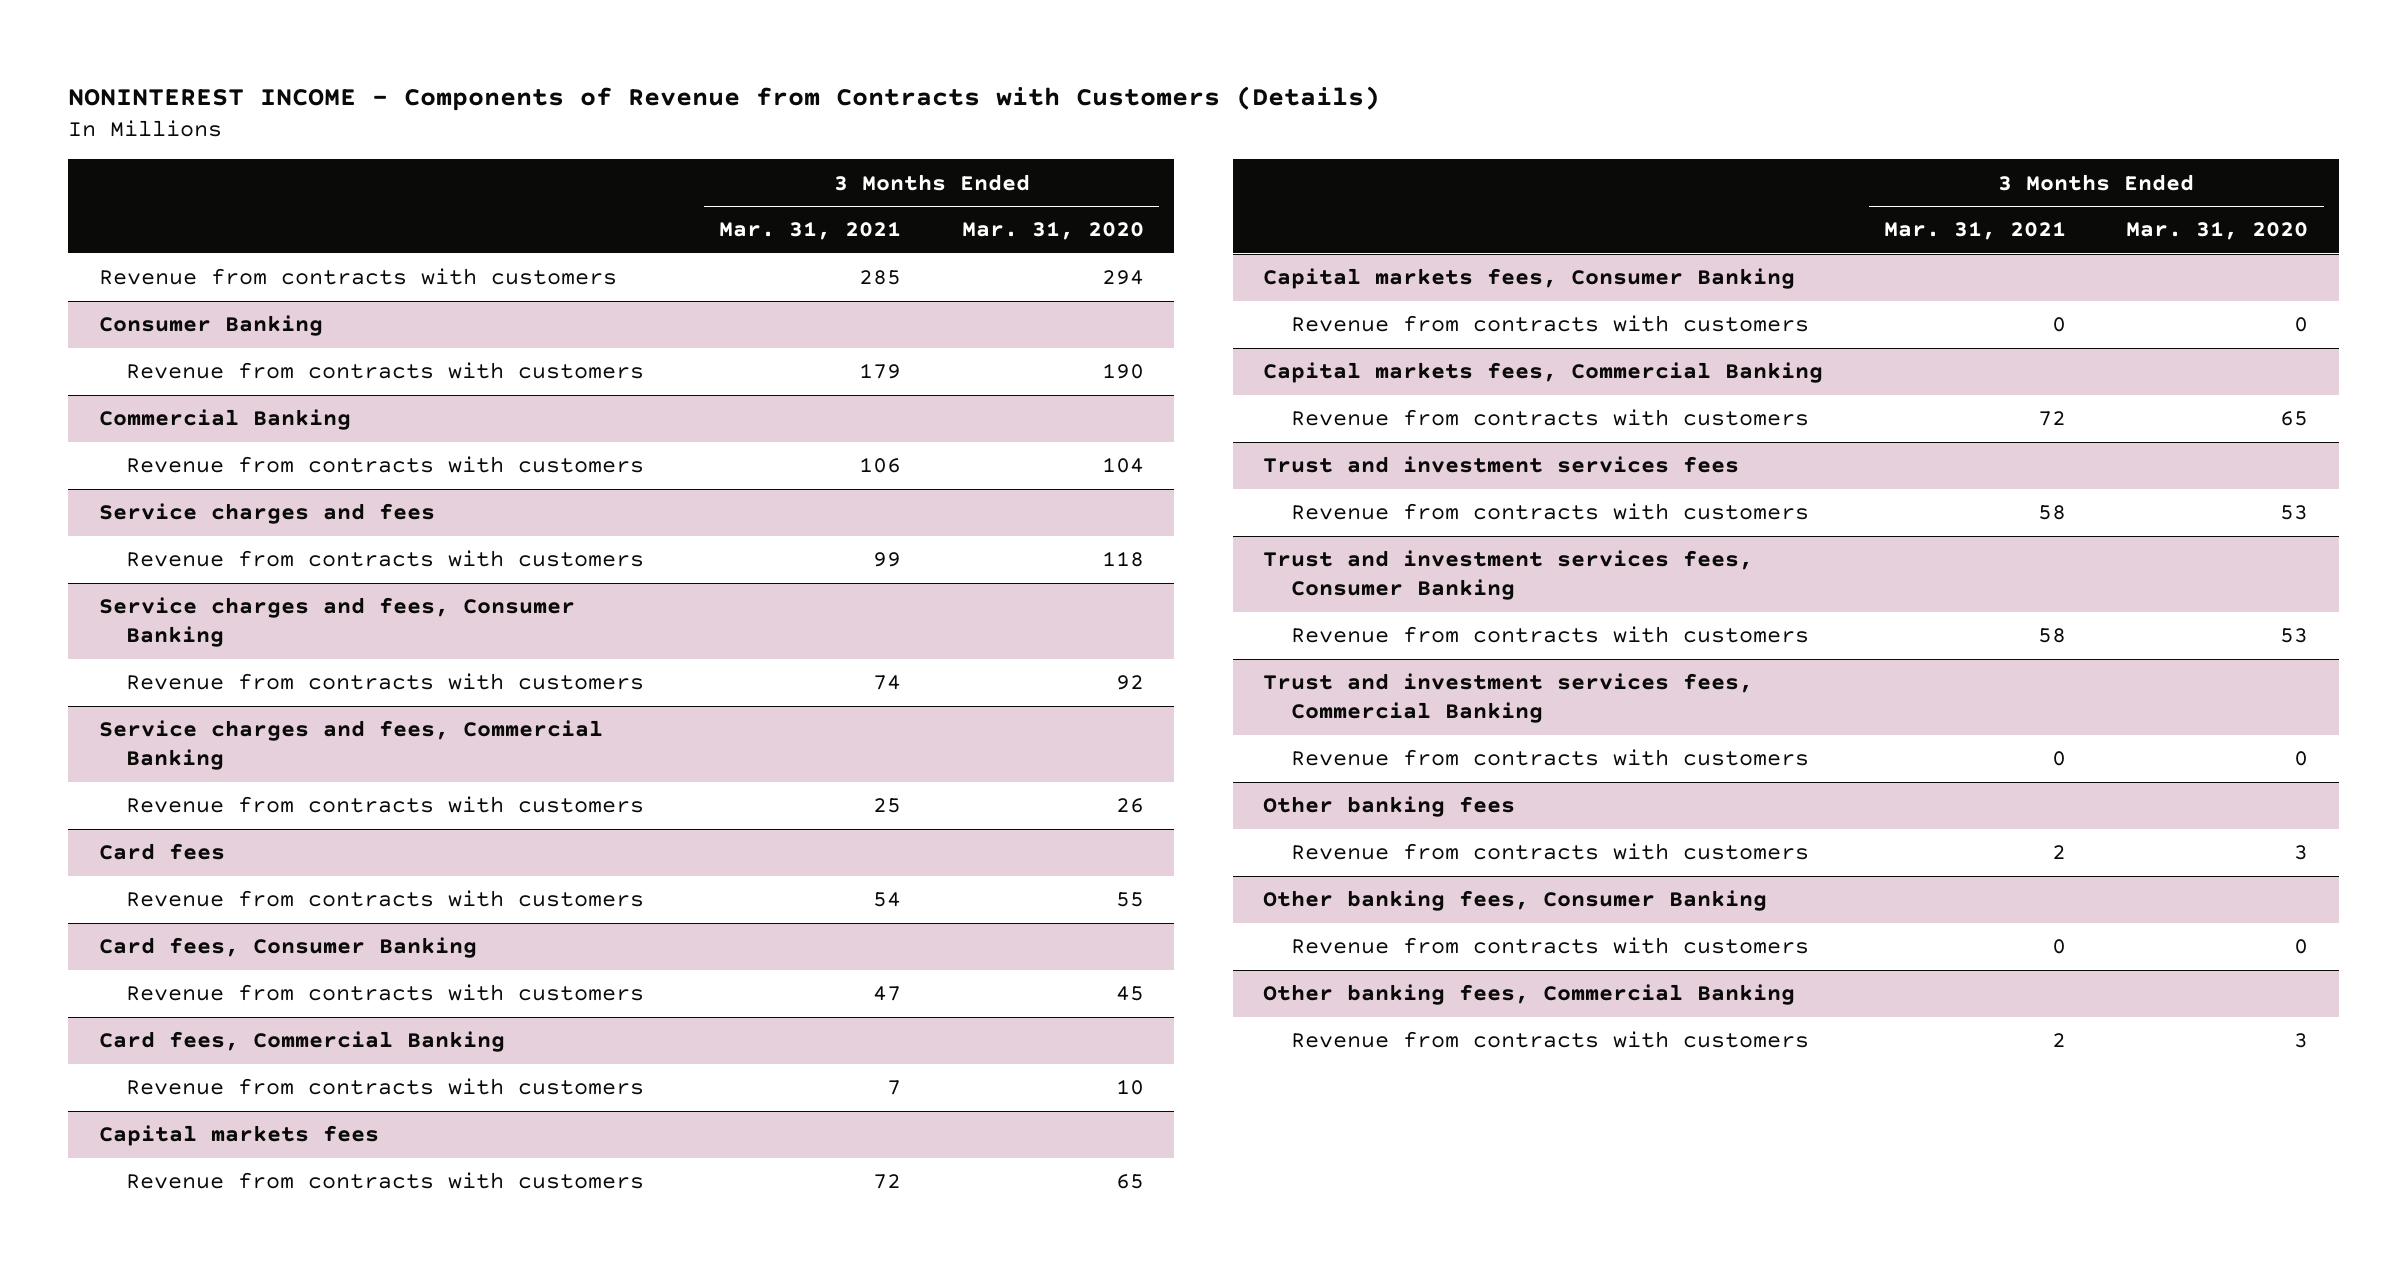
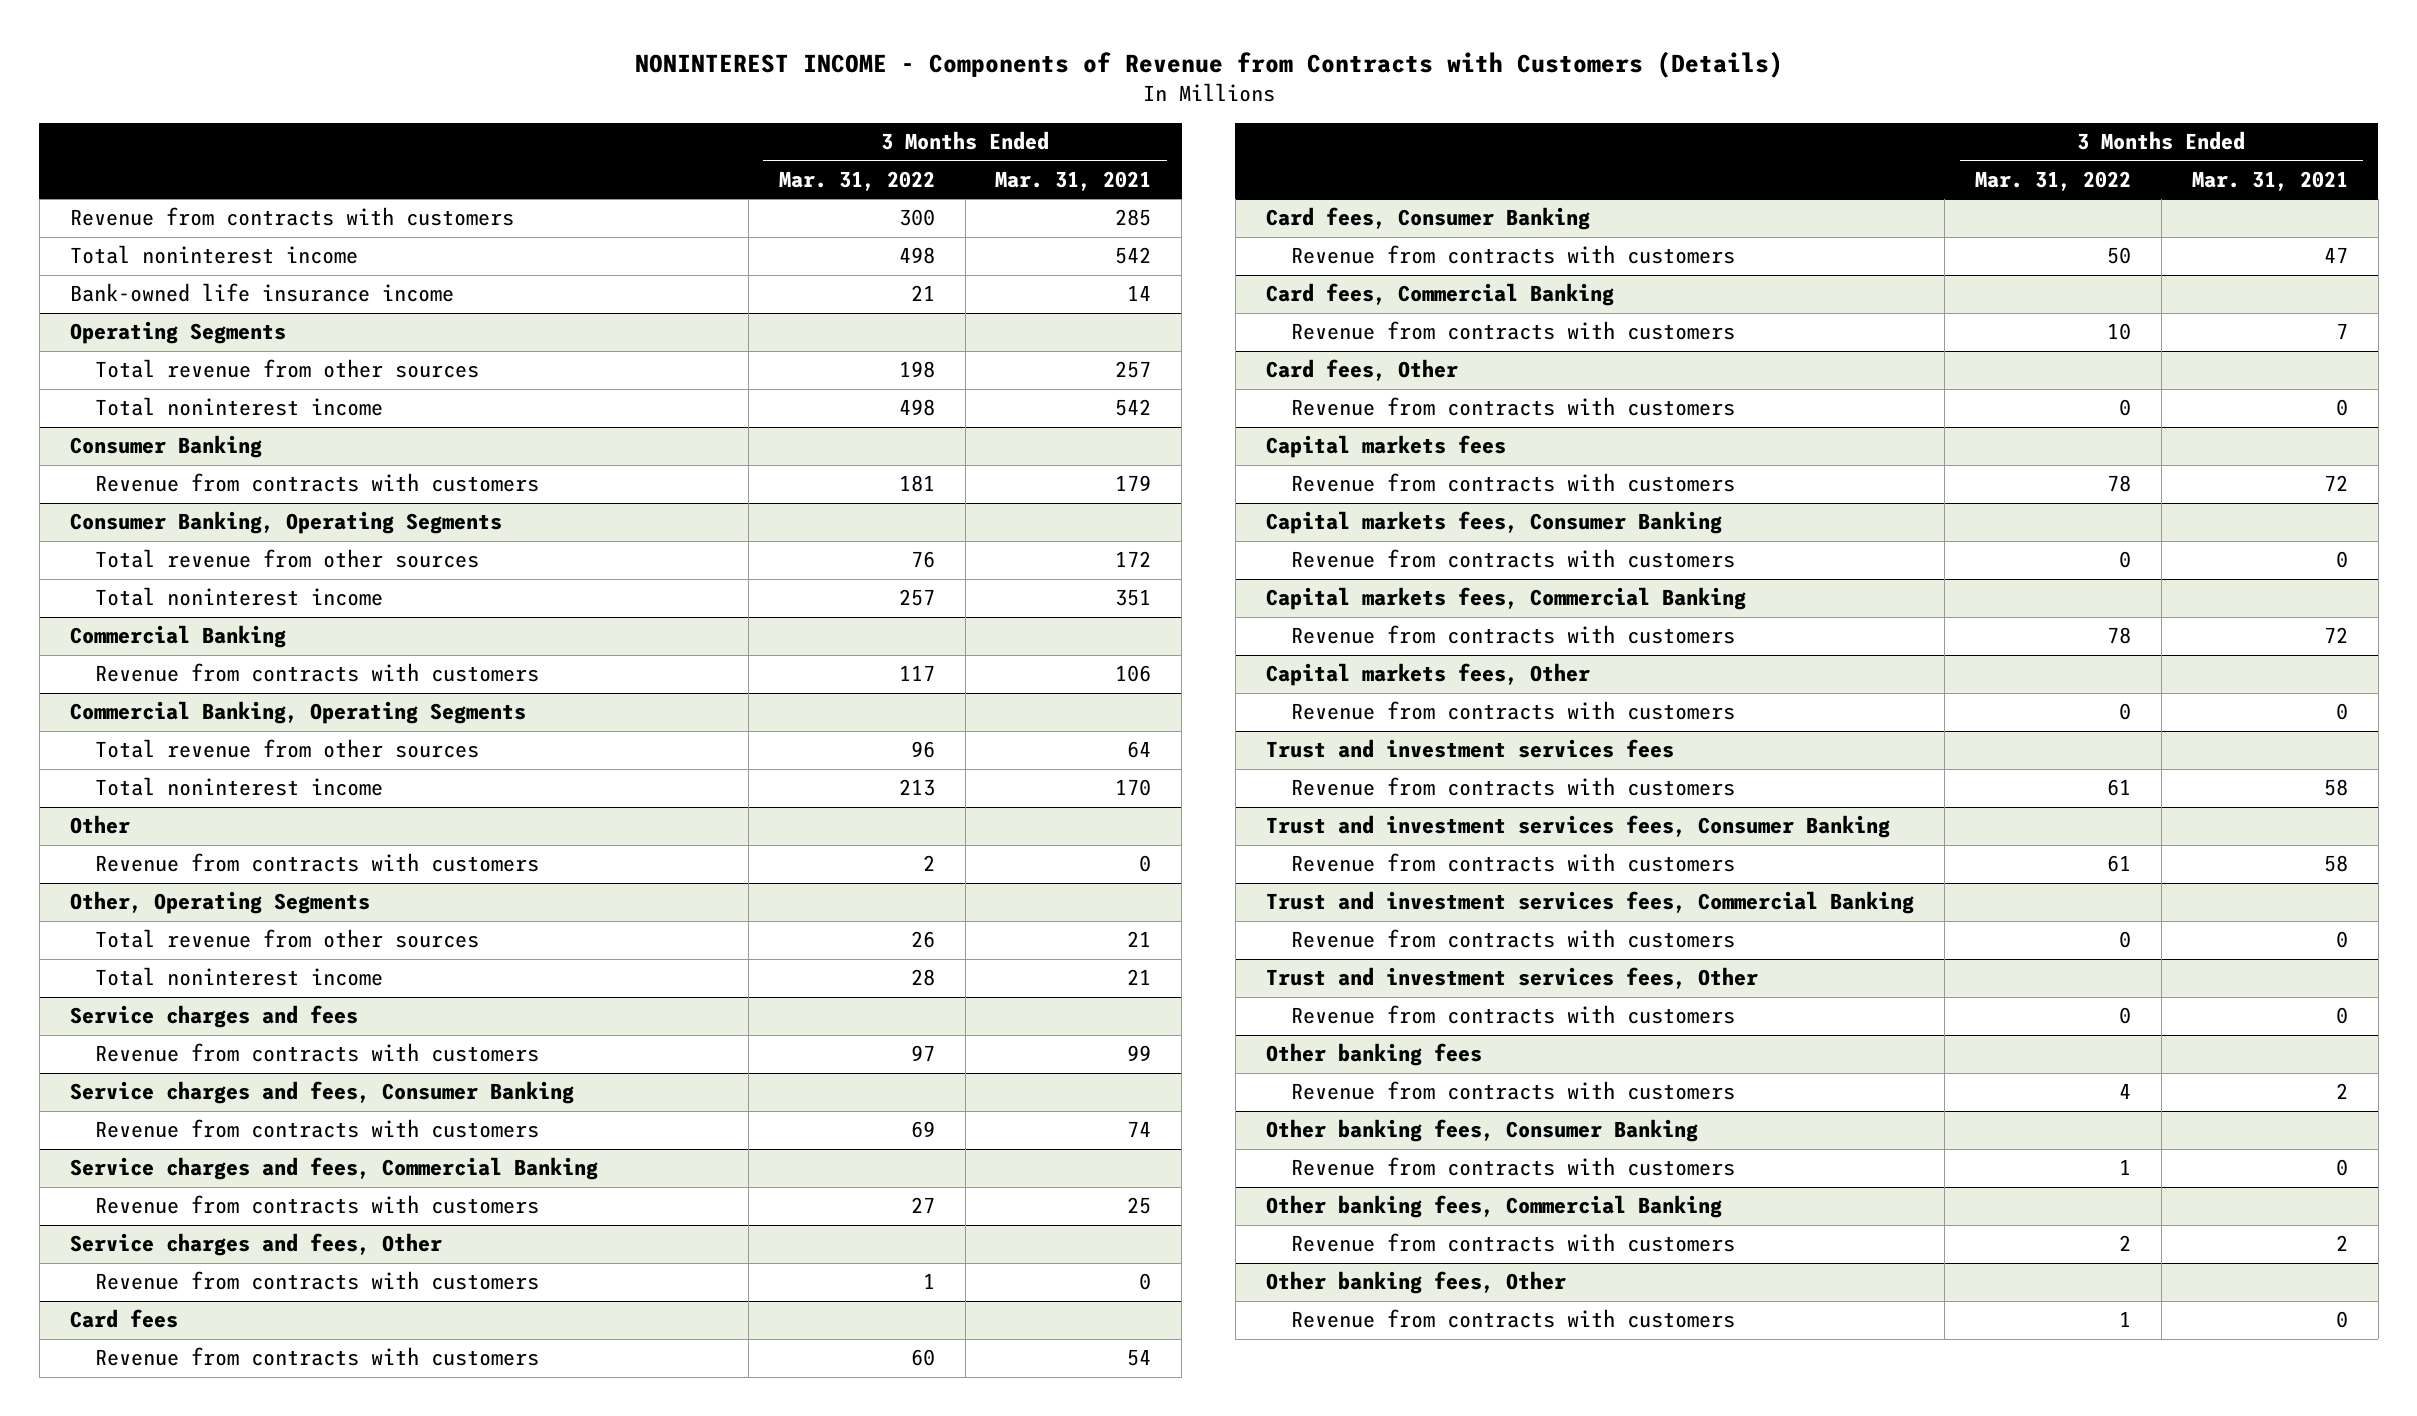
[961,221,1144,241] Mar. 31, 2020 -> none
none -> [778,171,935,192] Mar. 31, 2022
none -> [69,245,358,265] Total noninterest income
none -> [69,283,454,303] Bank-owned life insurance income
none -> [69,321,286,345] Operating Segments
none -> [94,359,479,379] Total revenue from other sources
none -> [94,397,383,417] Total noninterest income
none -> [69,511,502,535] Consumer Banking, Operating Segments
none -> [94,549,479,569] Total revenue from other sources
none -> [94,587,383,607] Total noninterest income
none -> [69,701,526,725] Commercial Banking, Operating Segments
none -> [94,739,479,759] Total revenue from other sources
none -> [94,777,383,797] Total noninterest income
none -> [69,815,130,835] Other
none -> [94,853,539,873] Revenue from contracts with customers
none -> [69,891,370,915] Other, Operating Segments
none -> [94,929,479,949] Total revenue from other sources
none -> [94,967,383,987] Total noninterest income
none -> [69,1233,442,1257] Service charges and fees, Other
none -> [94,1271,539,1291] Revenue from contracts with customers
none -> [1265,359,1458,382] Card fees, Other
none -> [1290,397,1735,417] Revenue from contracts with customers
none -> [1265,663,1590,687] Capital markets fees, Other
none -> [1290,701,1735,721] Revenue from contracts with customers
none -> [1265,967,1758,990] Trust and investment services fees, Other
none -> [1290,1005,1735,1025] Revenue from contracts with customers
none -> [1265,1271,1566,1295] Other banking fees, Other
none -> [1290,1309,1735,1329] Revenue from contracts with customers

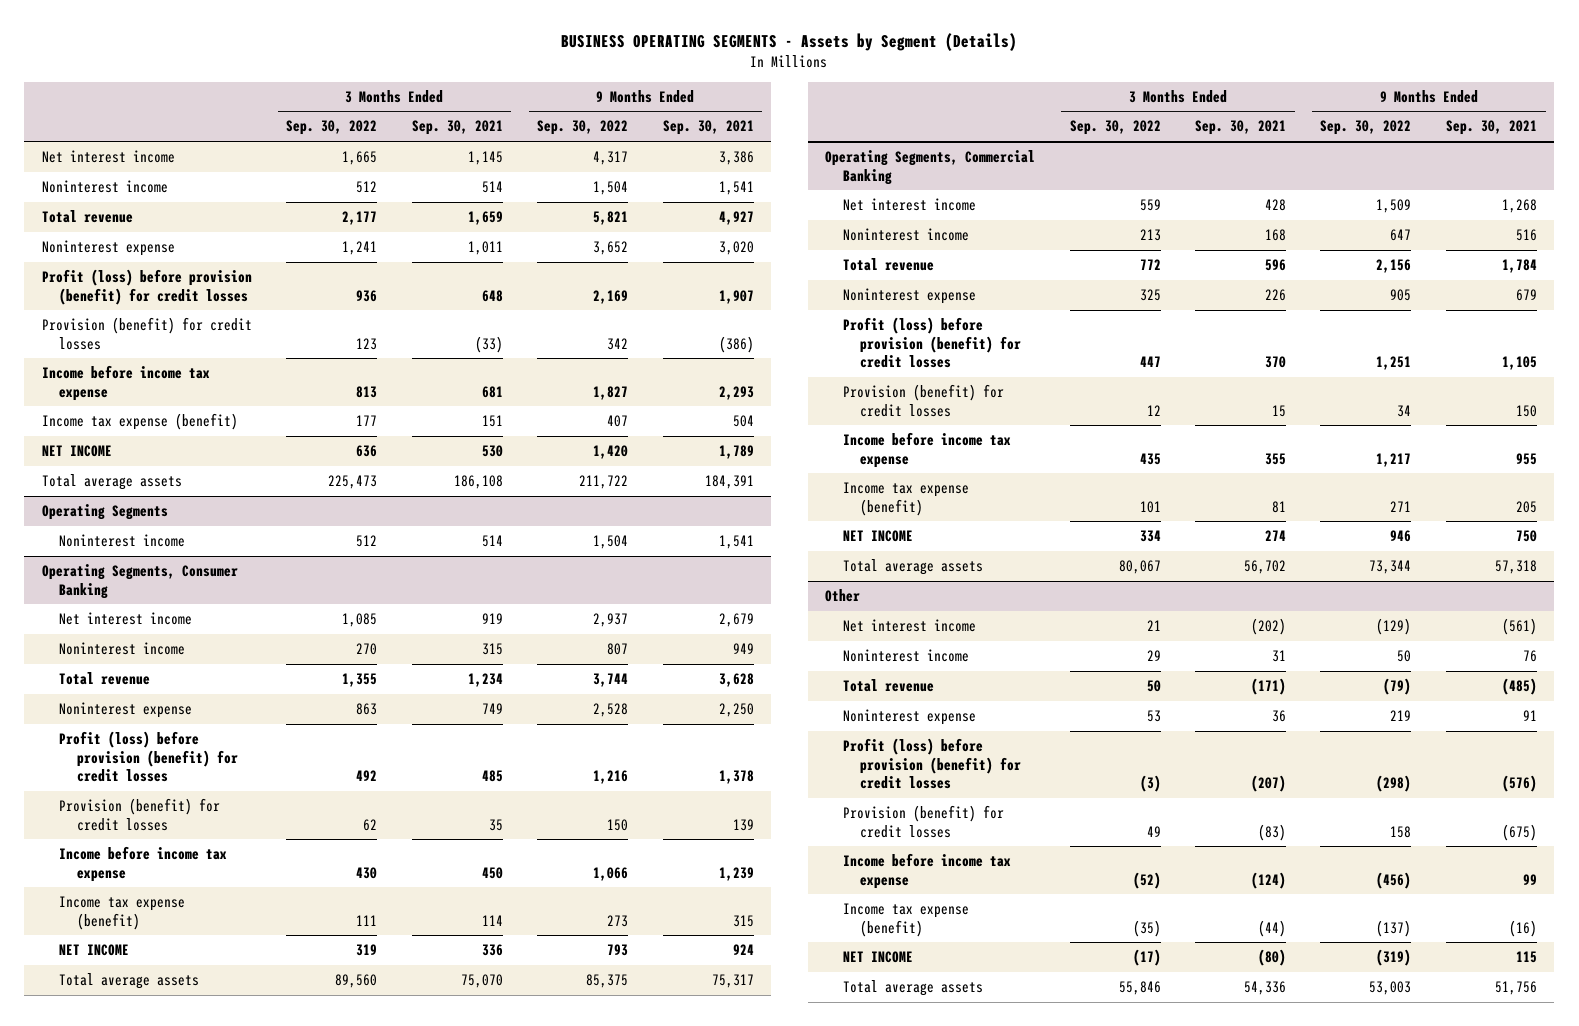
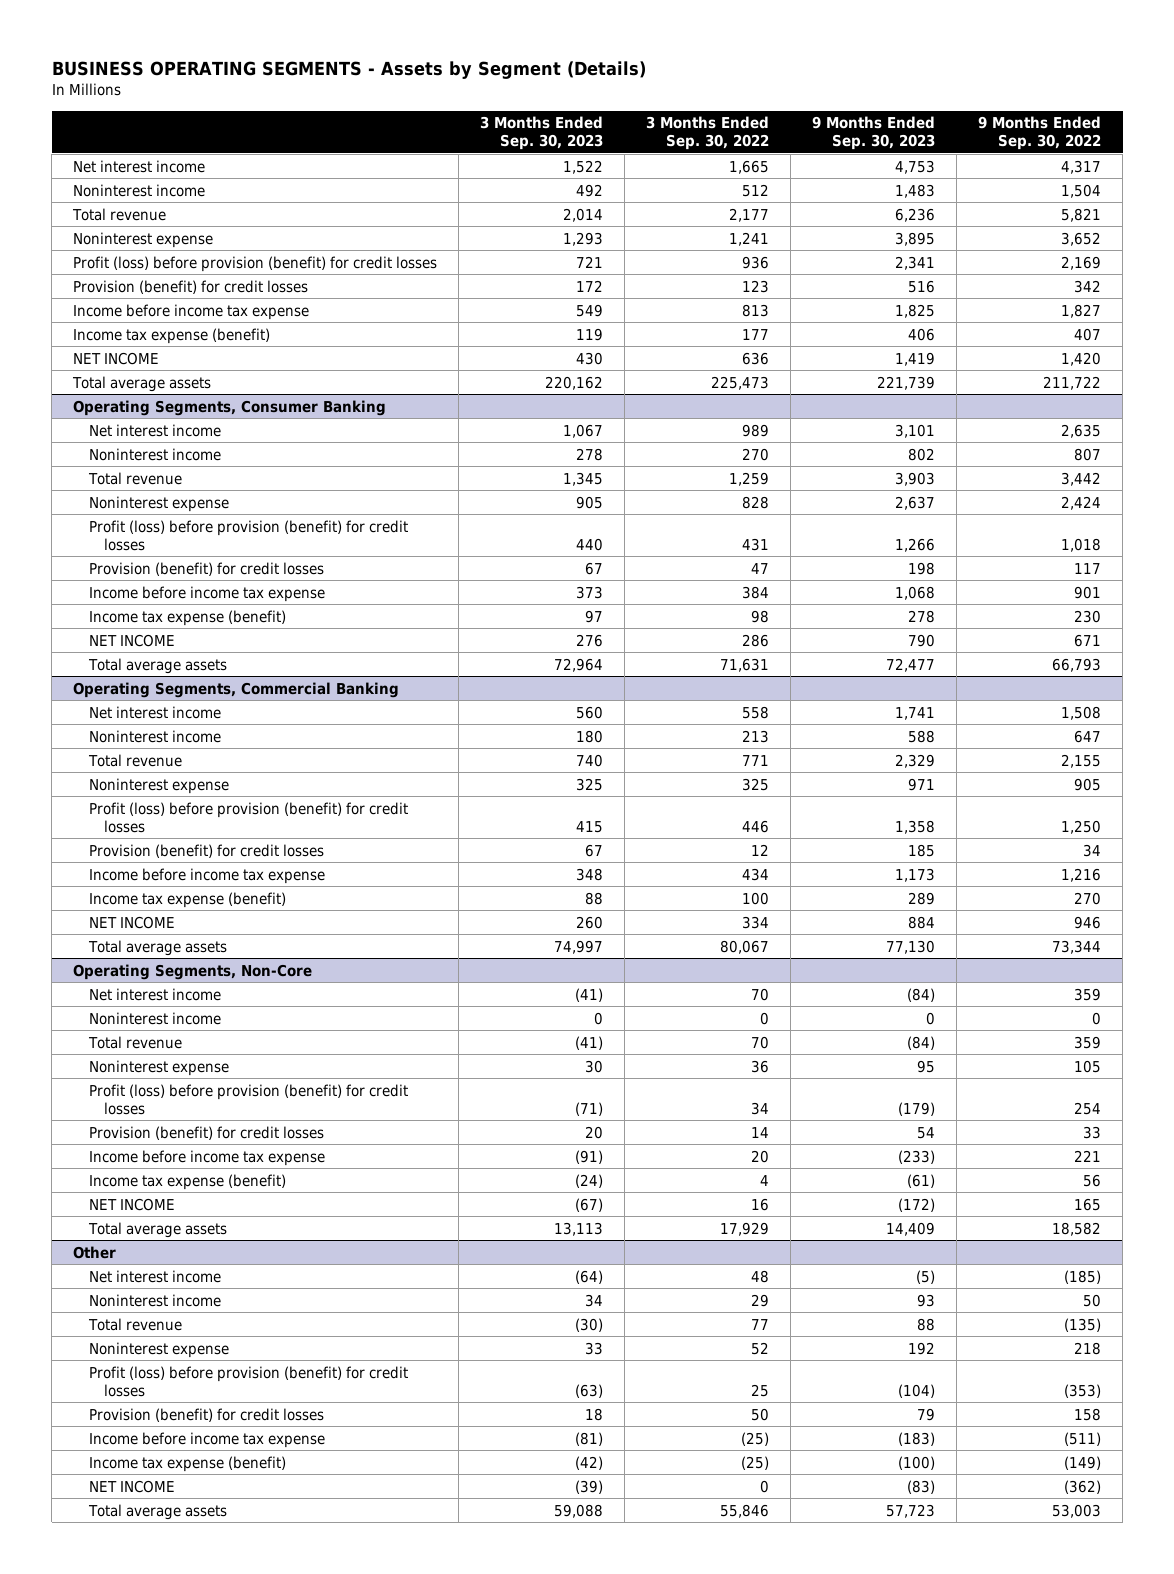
[411,120,503,136] Sep. 30, 2021 -> none
[662,120,754,136] Sep. 30, 2021 -> none
none -> [480,116,604,151] 3 Months Ended Sep. 30, 2023
none -> [812,116,936,151] 9 Months Ended Sep. 30, 2023
[41,503,168,520] Operating Segments -> none
[59,533,186,547] Noninterest income -> none
[342,612,378,627] 1,085 -> [742,423,770,437] 989
[593,612,629,627] 2,937 -> [1061,423,1102,438] 2,635
[342,672,378,687] 1,355 -> [729,471,770,486] 1,259
[593,672,629,687] 3,744 -> [1061,471,1102,486] 3,442
[356,702,378,715] 863 -> [742,495,770,509] 828
[593,702,629,717] 2,528 -> [1061,495,1102,510] 2,424
[356,770,378,782] 492 -> [742,537,770,551] 431
[593,770,629,785] 1,216 -> [1061,537,1102,552] 1,018
[363,818,378,831] 62 -> [751,562,770,574] 47
[607,818,629,831] 150 -> [1074,562,1102,574] 117
[356,866,378,879] 430 -> [742,585,770,599] 384
[593,866,629,881] 1,066 -> [1074,585,1102,599] 901
[356,914,378,926] 111 -> [751,609,770,623] 98
[607,914,629,927] 273 -> [1074,609,1102,623] 230
[356,943,378,956] 319 -> [742,633,770,647] 286
[607,943,629,956] 793 -> [1074,633,1102,647] 671
[335,973,378,988] 89,560 -> [720,657,770,672] 71,631
[586,973,629,988] 85,375 -> [1052,657,1102,672] 66,793
[1139,198,1161,211] 559 -> [742,705,770,719] 558
[1376,198,1412,213] 1,509 -> [1061,705,1102,720] 1,508
[1139,258,1161,270] 772 -> [742,754,770,766] 771
[1376,258,1412,273] 2,156 -> [1061,753,1102,768] 2,155
[1139,356,1161,368] 447 -> [742,819,770,833] 446
[1376,356,1412,371] 1,251 -> [1061,819,1102,834] 1,250
[1139,452,1161,465] 435 -> [742,867,770,881] 434
[1376,452,1412,467] 1,217 -> [1061,867,1102,882] 1,216
[1139,500,1161,513] 101 -> [742,891,770,905] 100
[1390,500,1412,512] 271 -> [1074,891,1102,905] 270
none -> [73,963,313,980] Operating Segments, Non-Core
none -> [88,987,221,1001] Net interest income
none -> [88,1011,221,1025] Noninterest income
none -> [87,1035,182,1049] Total revenue
none -> [88,1059,229,1076] Noninterest expense
none -> [88,1083,408,1115] Profit (loss) before provision (benefit) for credit losses
none -> [88,1125,324,1140] Provision (benefit) for credit losses
none -> [88,1149,325,1166] Income before income tax expense
none -> [88,1173,286,1190] Income tax expense (benefit)
none -> [88,1197,175,1211] NET INCOME
none -> [87,1221,227,1238] Total average assets
[1146,619,1161,631] 21 -> [751,1269,770,1283] 48
[1376,617,1412,635] (129) -> [1064,1269,1102,1284] (185)
[1146,679,1161,692] 50 -> [751,1318,770,1330] 77
[1383,677,1412,695] (79) -> [1064,1317,1102,1332] (135)
[1146,709,1161,722] 53 -> [751,1341,770,1355] 52
[1390,709,1412,721] 219 -> [1074,1341,1102,1355] 218
[1139,775,1161,793] (3) -> [751,1383,770,1397] 25
[1376,775,1412,793] (298) -> [1064,1383,1102,1398] (353)
[1146,825,1161,837] 49 -> [751,1407,770,1421] 50
[1132,871,1161,889] (52) -> [741,1431,770,1446] (25)
[1376,871,1412,889] (456) -> [1064,1431,1102,1446] (511)
[1132,919,1161,937] (35) -> [741,1455,770,1470] (25)
[1376,919,1412,937] (137) -> [1064,1455,1102,1470] (149)
[1132,948,1161,966] (17) -> [760,1479,770,1493] 0
[1376,948,1412,966] (319) -> [1064,1479,1102,1494] (362)

